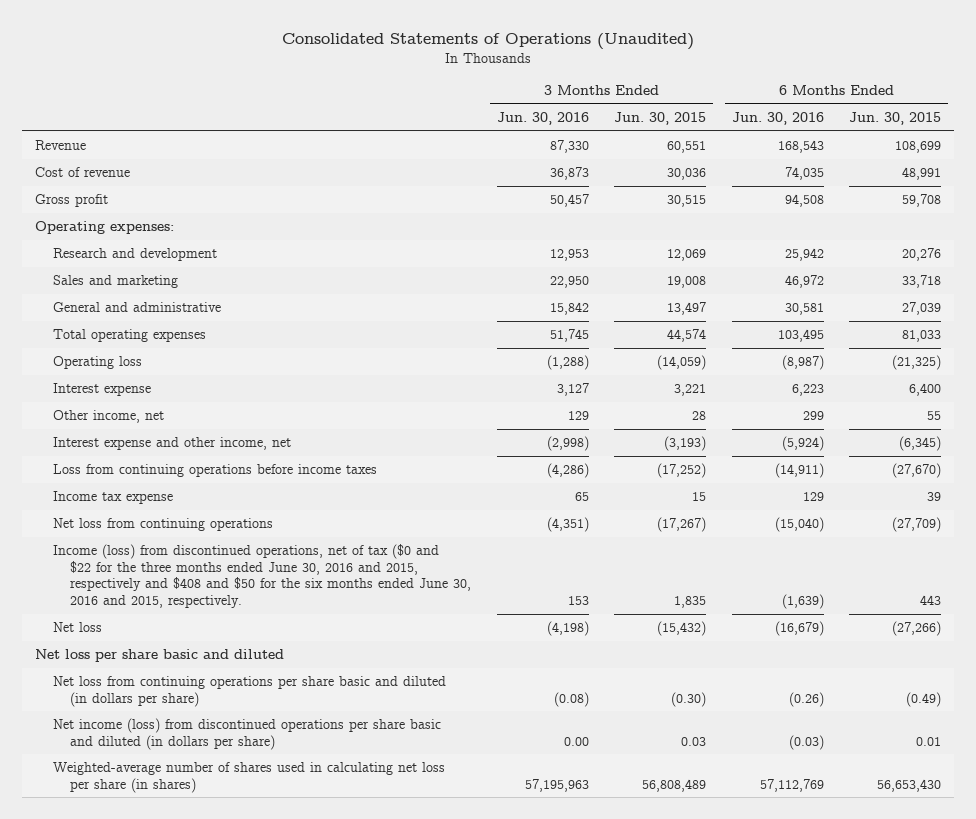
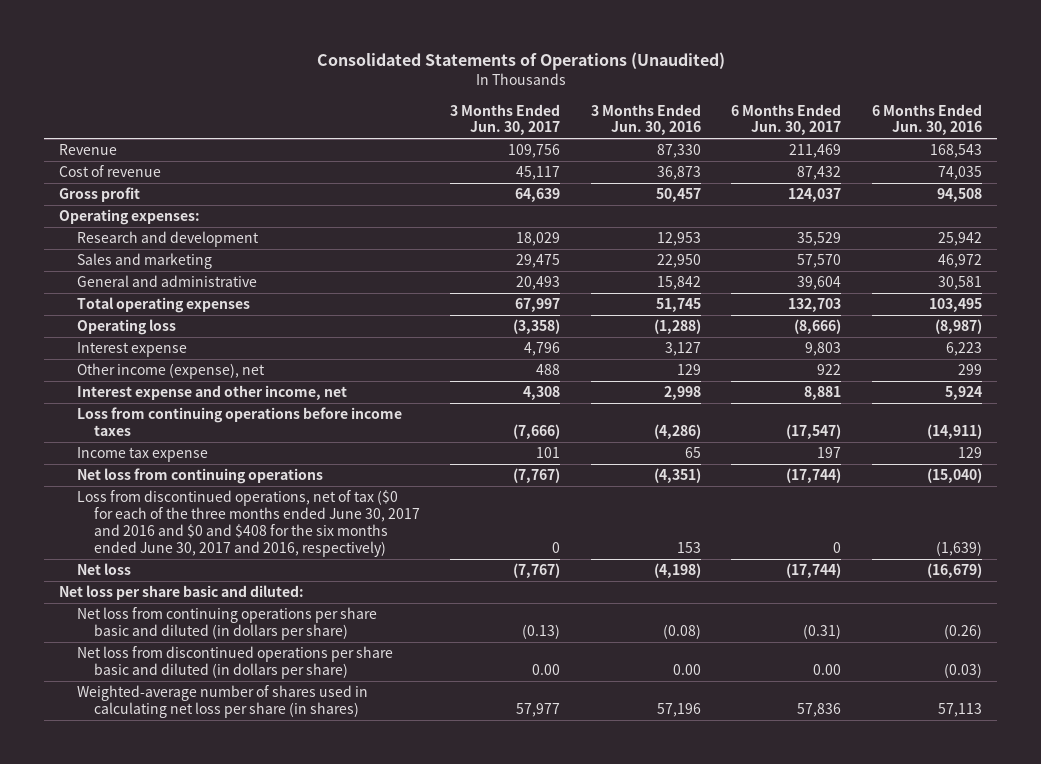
[614,112,707,126] Jun. 30, 2015 -> none
[849,112,942,126] Jun. 30, 2015 -> none
none -> [450,103,561,136] 3 Months Ended Jun. 30, 2017
none -> [731,103,842,136] 6 Months Ended Jun. 30, 2017
[52,410,164,424] Other income, net -> [76,363,265,380] Other income (expense), net
[546,436,589,452] (2,998) -> [663,386,701,401] 2,998
[781,436,824,452] (5,924) -> [944,386,982,401] 5,924
[52,544,472,608] Income (loss) from discontinued operations, net of tax ($0 and $22 for the three months ended June 30, 2016 and 2015, respectively and $408 and $50 for the six months ended June 30, 2016 and 2015, respectively. -> [76,490,420,557] Loss from discontinued operations, net of tax ($0 for each of the three months ended June 30, 2017 and 2016 and $0 and $408 for the six months ended June 30, 2017 and 2016, respectively)
[35,649,285,663] Net loss per share basic and diluted -> [59,585,305,601] Net loss per share basic and diluted:
[52,718,441,750] Net income (loss) from discontinued operations per share basic and diluted (in dollars per share) -> [76,646,393,680] Net loss from discontinued operations per share basic and diluted (in dollars per share)
[524,778,589,792] 57,195,963 -> [656,703,701,718] 57,196
[759,778,824,792] 57,112,769 -> [937,703,982,718] 57,113

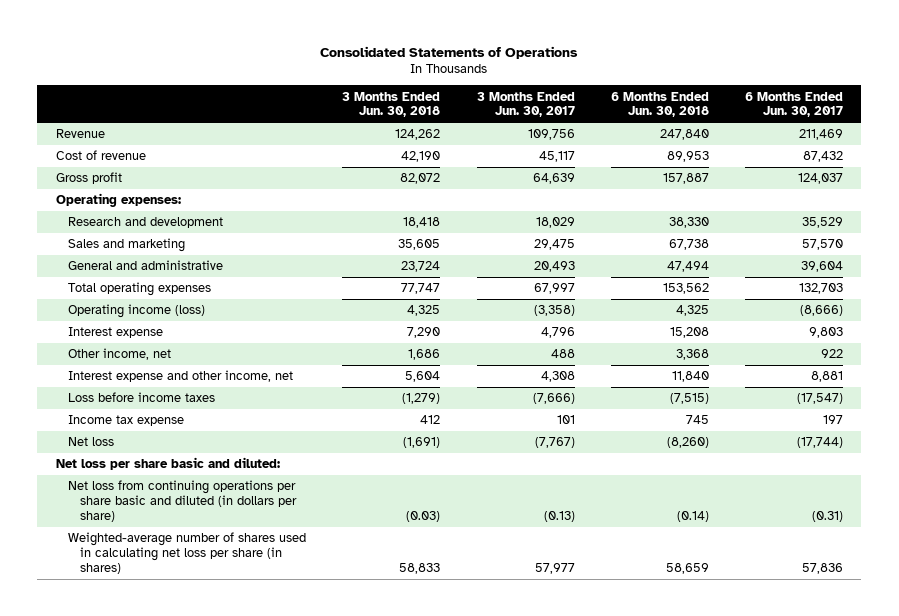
[316,52,725,71] Consolidated Statements of Operations (Unaudited) -> [320,45,579,59] Consolidated Statements of Operations
[590,103,701,136] 3 Months Ended Jun. 30, 2016 -> none
[871,103,982,136] 6 Months Ended Jun. 30, 2016 -> none
none -> [342,91,441,118] 3 Months Ended Jun. 30, 2018
none -> [610,91,709,118] 6 Months Ended Jun. 30, 2018
[76,319,176,336] Operating loss -> [67,304,205,319] Operating income (loss)
[76,363,265,380] Other income (expense), net -> [67,348,171,361] Other income, net
[76,407,402,437] Loss from continuing operations before income taxes -> [67,392,215,403] Loss before income taxes
[76,468,323,485] Net loss from continuing operations -> none
[76,490,420,557] Loss from discontinued operations, net of tax ($0 for each of the three months ended June 30, 2017 and 2016 and $0 and $408 for the six months ended June 30, 2017 and 2016, respectively) -> none
[76,646,393,680] Net loss from discontinued operations per share basic and diluted (in dollars per share) -> none

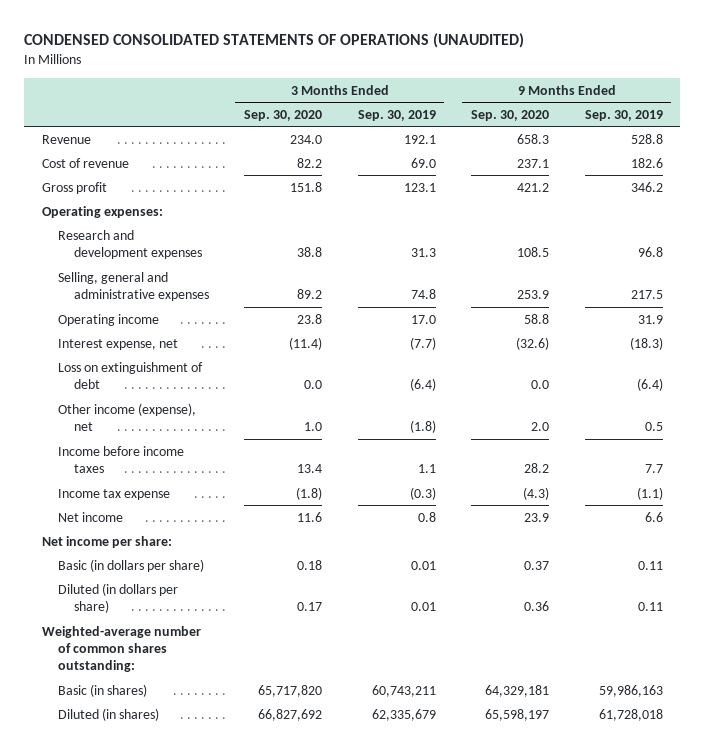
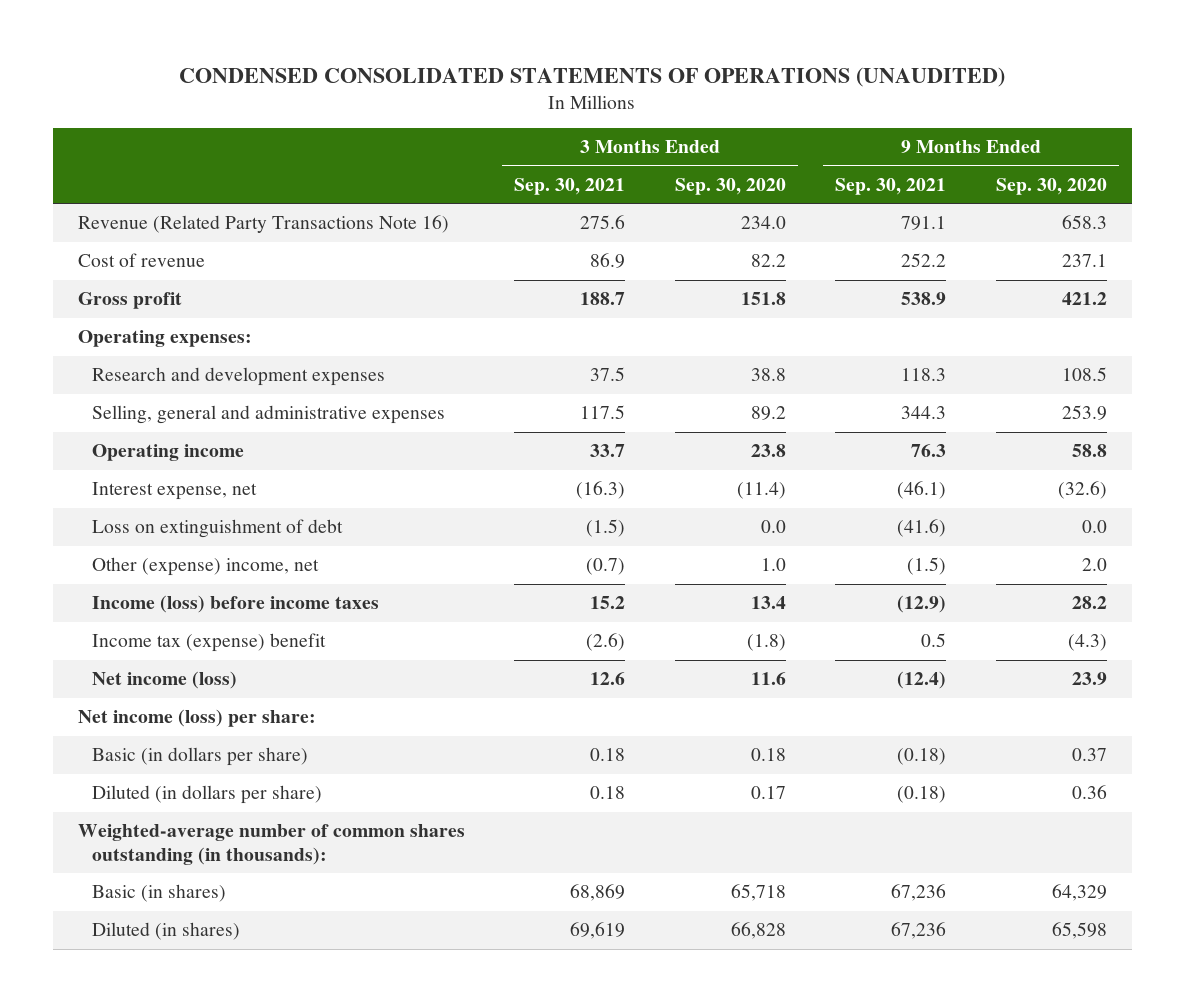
[357,109,436,121] Sep. 30, 2019 -> none
[584,109,663,121] Sep. 30, 2019 -> none
none -> [514,177,626,195] Sep. 30, 2021
none -> [835,177,947,195] Sep. 30, 2021
[41,134,91,144] Revenue -> [77,215,449,234] Revenue (Related Party Transactions Note 16)
[57,402,196,431] Other income (expense), net -> [91,557,319,577] Other (expense) income, net
[57,445,184,473] Income before income taxes -> [91,595,379,614] Income (loss) before income taxes
[57,488,170,500] Income tax expense -> [91,633,326,653] Income tax (expense) benefit
[57,511,123,522] Net income -> [91,671,237,690] Net income (loss)
[41,535,172,548] Net income per share: -> [77,709,316,728] Net income (loss) per share:
[41,625,201,673] Weighted-average number of common shares outstanding: -> [77,824,465,865] Weighted-average number of common shares outstanding (in thousands):
[258,684,323,697] 65,717,820 -> [730,884,786,902] 65,718
[485,684,550,697] 64,329,181 -> [1051,884,1107,902] 64,329
[258,708,323,721] 66,827,692 -> [730,922,786,940] 66,828
[485,708,550,721] 65,598,197 -> [1051,922,1107,940] 65,598

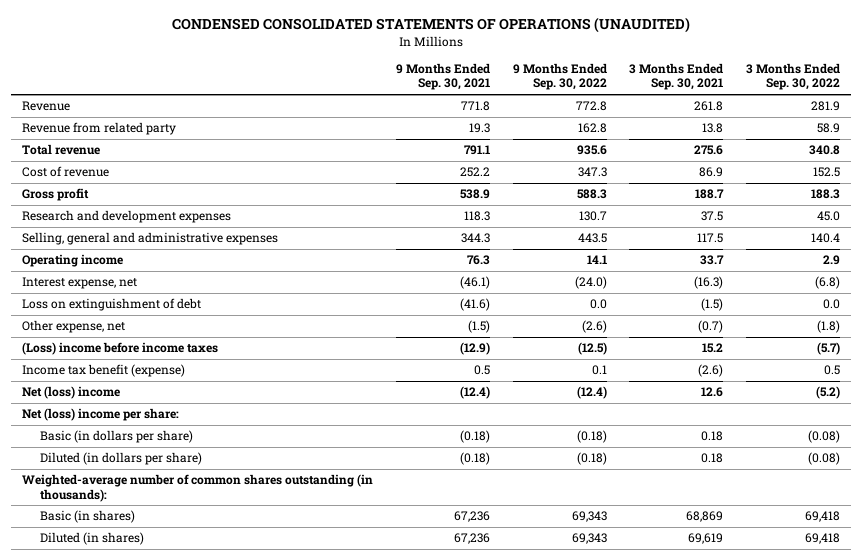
[674,177,786,195] Sep. 30, 2020 -> none
[995,177,1107,195] Sep. 30, 2020 -> none
none -> [512,62,607,91] 9 Months Ended Sep. 30, 2022
none -> [746,62,841,91] 3 Months Ended Sep. 30, 2022
none -> [22,101,71,112] Revenue
none -> [22,122,177,136] Revenue from related party
[77,215,449,234] Revenue (Related Party Transactions Note 16) -> [22,144,101,156] Total revenue
[77,330,252,348] Operating expenses: -> none
[91,557,319,577] Other (expense) income, net -> [22,320,126,334] Other expense, net
[91,595,379,614] Income (loss) before income taxes -> [22,342,219,356] (Loss) income before income taxes
[91,633,326,653] Income tax (expense) benefit -> [22,364,186,378] Income tax benefit (expense)
[91,671,237,690] Net income (loss) -> [22,386,121,400] Net (loss) income
[77,709,316,728] Net income (loss) per share: -> [22,408,180,422] Net (loss) income per share:

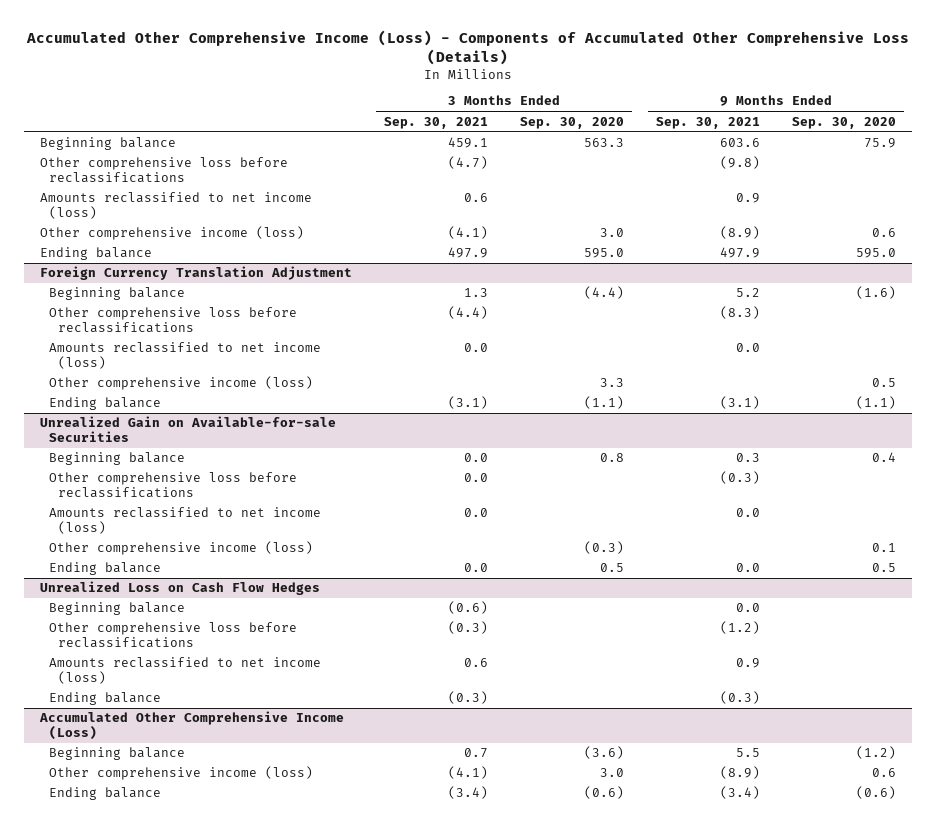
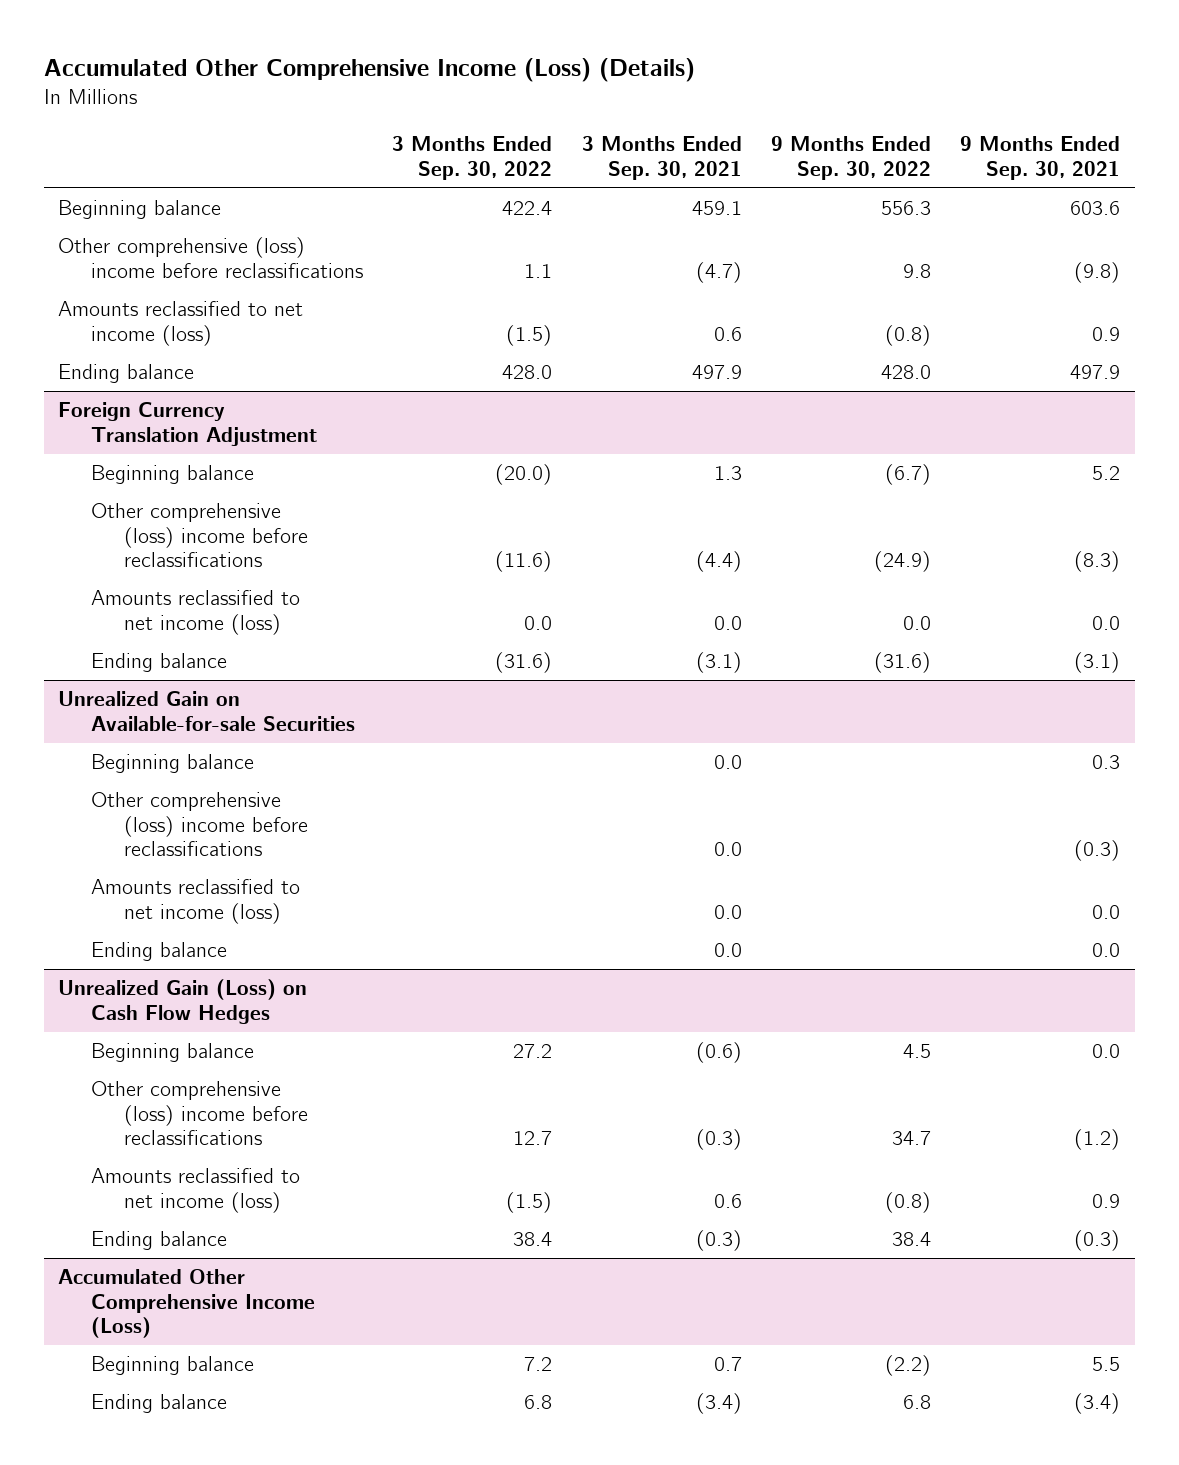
[26,30,910,66] Accumulated Other Comprehensive Income (Loss) - Components of Accumulated Other Comprehensive Loss (Details) -> [43,58,695,83] Accumulated Other Comprehensive Income (Loss) (Details)
[520,116,625,129] Sep. 30, 2020 -> none
[792,116,897,129] Sep. 30, 2020 -> none
none -> [392,136,553,180] 3 Months Ended Sep. 30, 2022
none -> [771,136,932,180] 9 Months Ended Sep. 30, 2022
[39,157,288,184] Other comprehensive loss before reclassifications -> [58,237,364,278] Other comprehensive (loss) income before reclassifications
[39,226,304,241] Other comprehensive income (loss) -> none
[48,307,297,334] Other comprehensive loss before reclassifications -> [91,503,308,568] Other comprehensive (loss) income before reclassifications
[48,376,313,391] Other comprehensive income (loss) -> none
[48,472,297,499] Other comprehensive loss before reclassifications -> [91,792,308,857] Other comprehensive (loss) income before reclassifications
[48,541,313,556] Other comprehensive income (loss) -> none
[39,581,320,596] Unrealized Loss on Cash Flow Hedges -> [58,979,308,1024] Unrealized Gain (Loss) on Cash Flow Hedges
[48,622,297,649] Other comprehensive loss before reclassifications -> [91,1081,308,1146] Other comprehensive (loss) income before reclassifications
[48,766,313,781] Other comprehensive income (loss) -> none

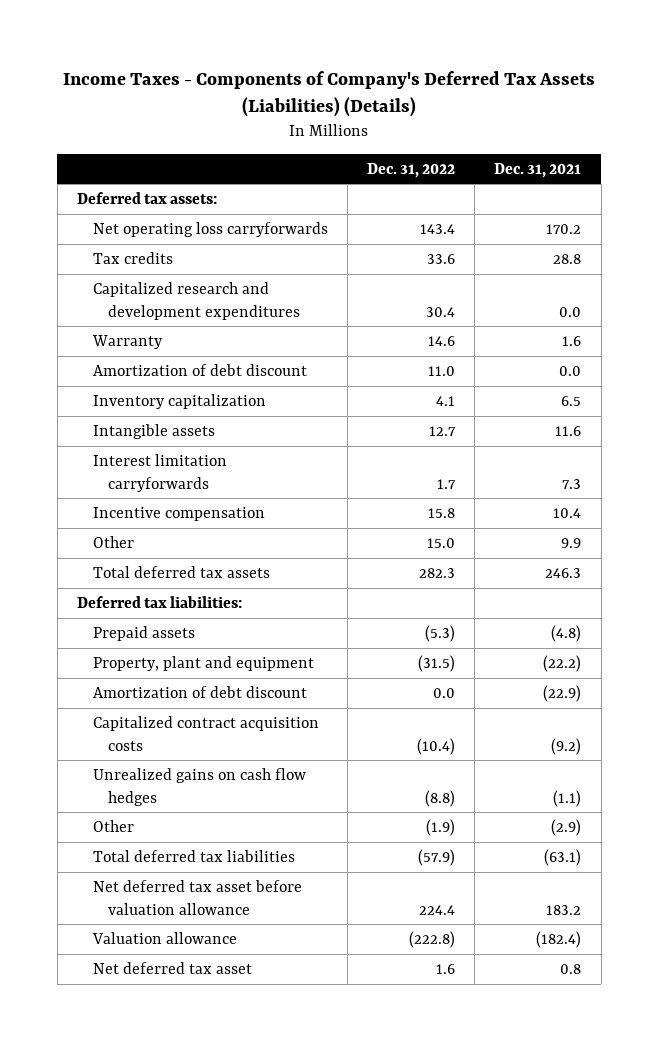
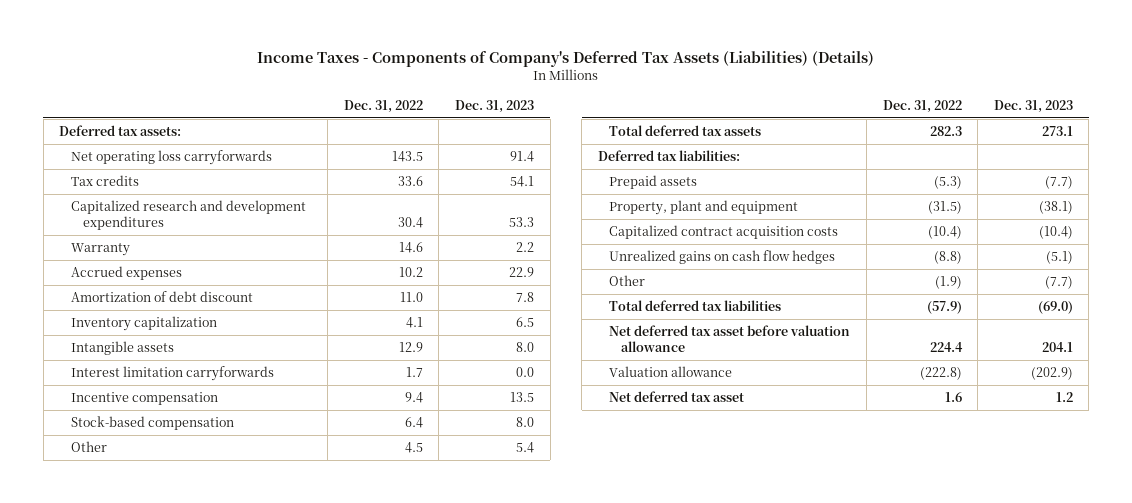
[494,162,582,178] Dec. 31, 2021 -> none
none -> [455,99,535,113] Dec. 31, 2023
[420,223,456,234] 143.4 -> [391,151,423,163] 143.5
none -> [70,266,182,281] Accrued expenses
[429,425,457,436] 12.7 -> [398,342,423,353] 12.9
[428,507,456,518] 15.8 -> [404,392,423,404] 9.4
none -> [70,416,234,431] Stock-based compensation
[427,537,456,548] 15.0 -> [404,442,423,454] 4.5
[92,685,307,698] Amortization of debt discount -> none

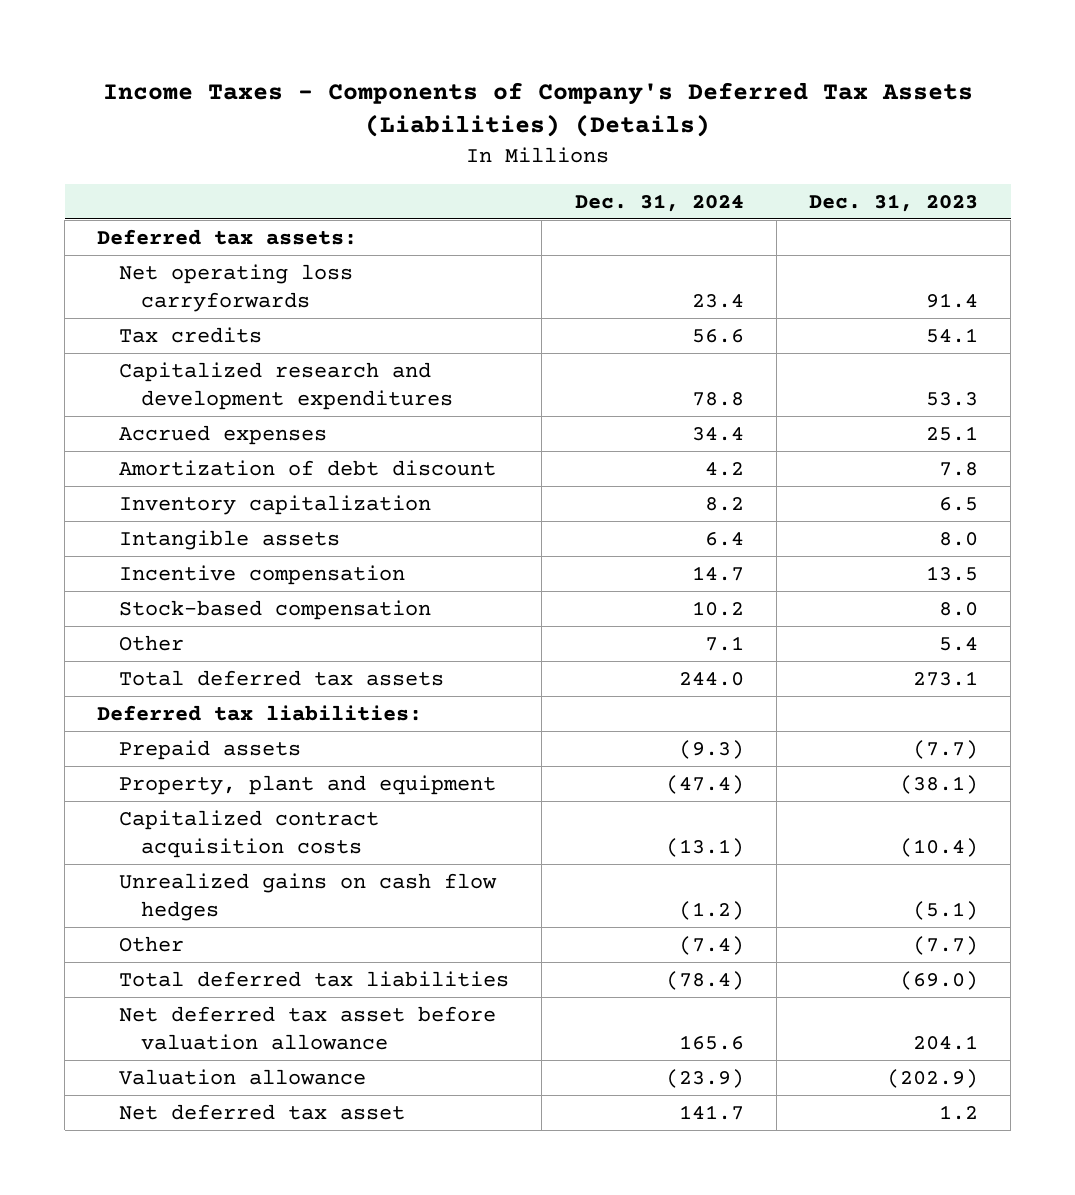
[343,99,423,113] Dec. 31, 2022 -> none
none -> [574,193,744,212] Dec. 31, 2024
[70,243,130,257] Warranty -> none
[509,267,535,278] 22.9 -> [926,425,979,441] 25.1
[70,366,274,382] Interest limitation carryforwards -> none

